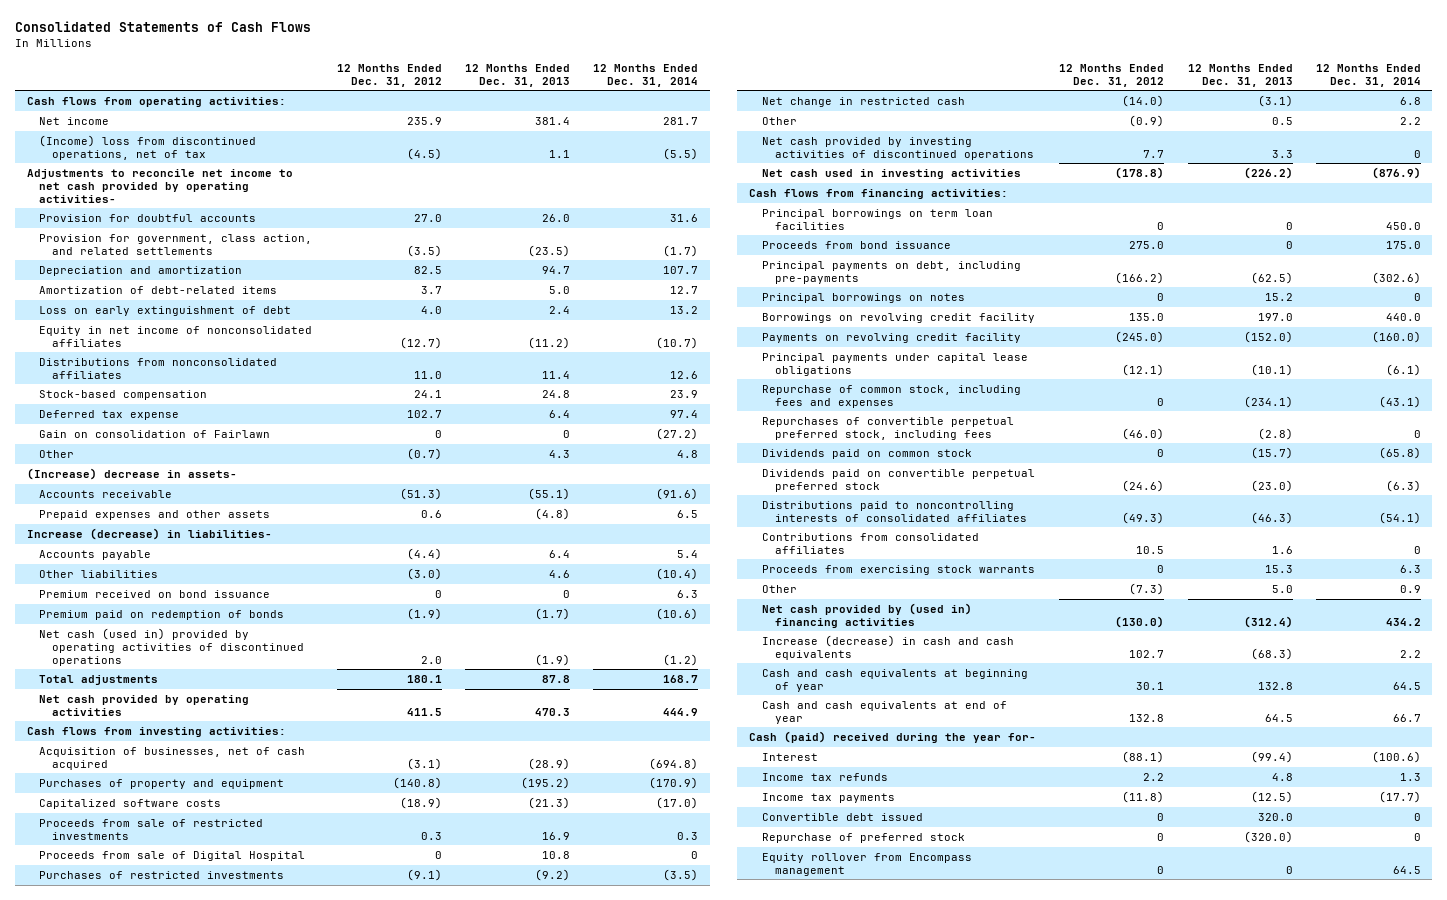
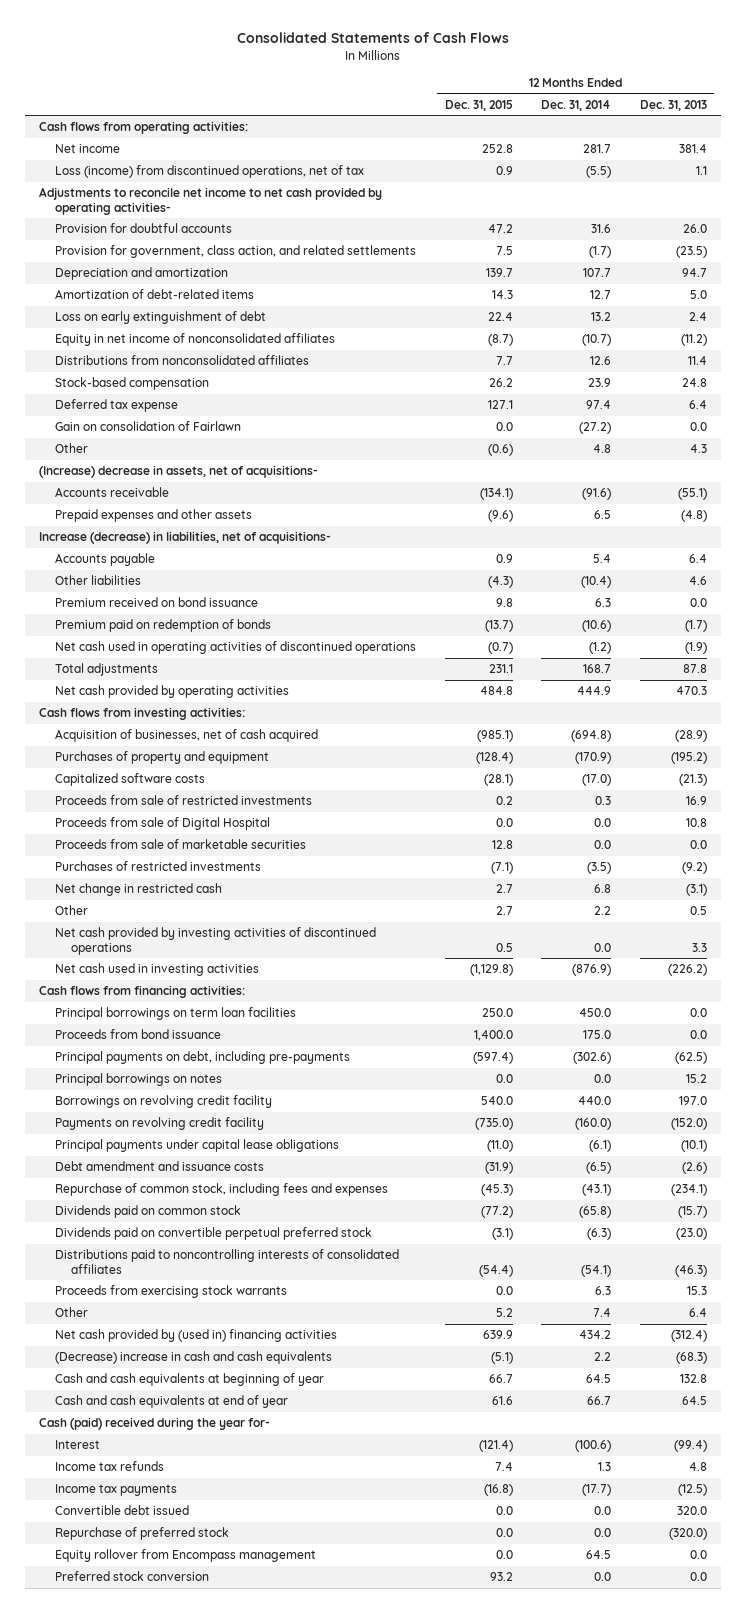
[336,63,442,87] 12 Months Ended Dec. 31, 2012 -> none
none -> [444,99,513,111] Dec. 31, 2015
[39,134,257,160] (Income) loss from discontinued operations, net of tax -> [55,165,365,179] Loss (income) from discontinued operations, net of tax
[563,429,571,438] 0 -> [689,422,707,432] 0.0
[26,467,237,480] (Increase) decrease in assets- -> [38,465,318,479] (Increase) decrease in assets, net of acquisitions-
[26,527,272,540] Increase (decrease) in liabilities- -> [38,531,331,545] Increase (decrease) in liabilities, net of acquisitions-
[563,589,571,598] 0 -> [689,598,707,608] 0.0
[39,627,305,666] Net cash (used in) provided by operating activities of discontinued operations -> [55,641,417,655] Net cash used in operating activities of discontinued operations
[691,850,699,859] 0 -> [594,818,612,828] 0.0
none -> [55,839,307,850] Proceeds from sale of marketable securities
[1413,149,1421,158] 0 -> [594,942,612,952] 0.0
[1285,221,1293,230] 0 -> [689,1008,707,1018] 0.0
[1285,240,1293,249] 0 -> [689,1030,707,1040] 0.0
[1413,292,1421,301] 0 -> [594,1074,612,1084] 0.0
none -> [55,1161,265,1172] Debt amendment and issuance costs
[761,416,1014,440] Repurchases of convertible perpetual preferred stock, including fees -> none
[761,532,979,554] Contributions from consolidated affiliates -> none
[1271,584,1293,593] 5.0 -> [688,1308,707,1318] 6.4
[1399,584,1421,593] 0.9 -> [593,1308,612,1318] 7.4
[761,634,1014,660] Increase (decrease) in cash and cash equivalents -> [55,1351,333,1365] (Decrease) increase in cash and cash equivalents
[1413,812,1421,821] 0 -> [594,1506,612,1516] 0.0
[1413,832,1421,841] 0 -> [594,1528,612,1538] 0.0
[1285,865,1293,874] 0 -> [689,1550,707,1560] 0.0
none -> [55,1571,210,1582] Preferred stock conversion

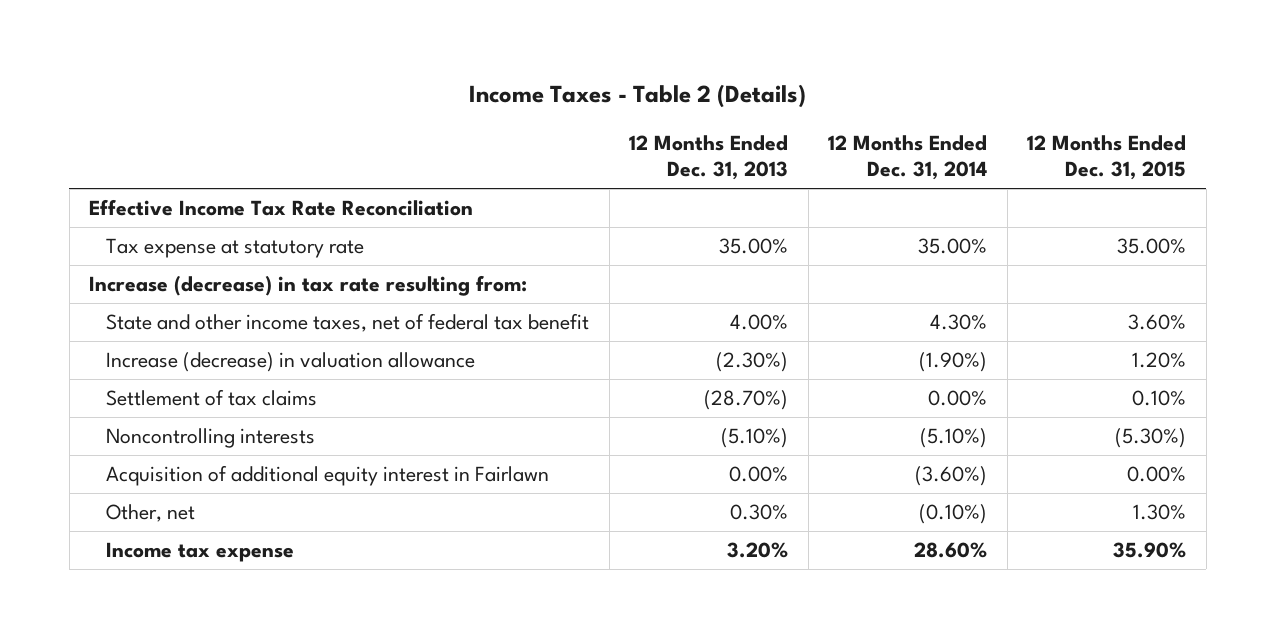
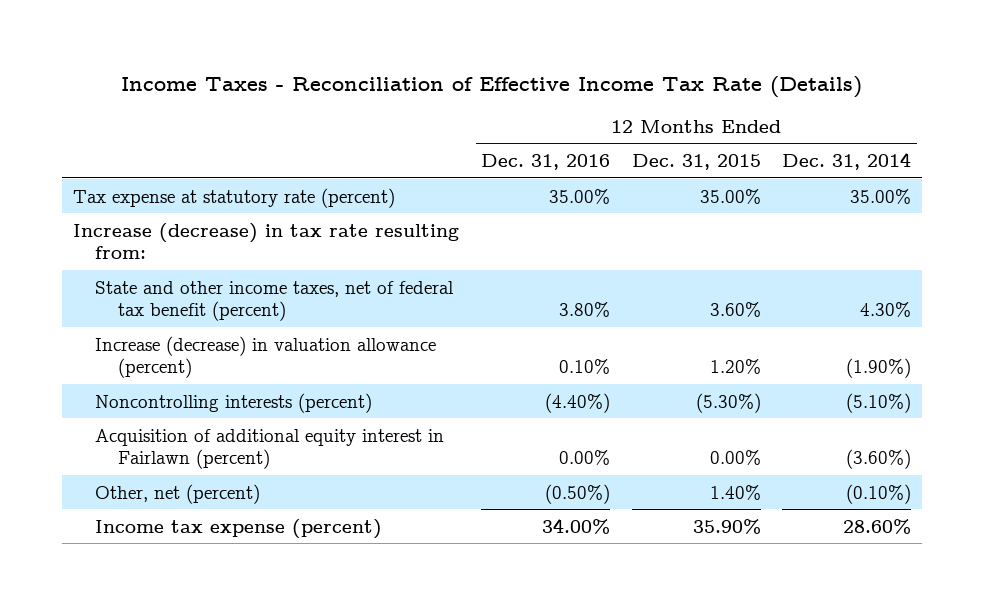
[468,84,806,109] Income Taxes - Table 2 (Details) -> [121,75,863,98] Income Taxes - Reconciliation of Effective Income Tax Rate (Details)
[629,134,789,181] 12 Months Ended Dec. 31, 2013 -> none
none -> [480,154,610,171] Dec. 31, 2016
[89,199,474,217] Effective Income Tax Rate Reconciliation -> none
[106,238,365,259] Tax expense at statutory rate -> [73,187,396,208] Tax expense at statutory rate (percent)
[106,389,318,407] Settlement of tax claims -> none
[106,313,590,333] State and other income taxes, net of federal tax benefit -> [95,280,455,321] State and other income taxes, net of federal tax benefit (percent)
[106,352,476,373] Increase (decrease) in valuation allowance -> [95,335,437,378] Increase (decrease) in valuation allowance (percent)
[106,428,316,449] Noncontrolling interests -> [95,392,373,413] Noncontrolling interests (percent)
[106,465,550,487] Acquisition of additional equity interest in Fairlawn -> [95,428,445,469] Acquisition of additional equity interest in Fairlawn (percent)
[106,504,196,523] Other, net -> [95,483,261,504] Other, net (percent)
[1133,504,1187,521] 1.30% -> [709,484,761,500] 1.40%
[106,542,295,563] Income tax expense -> [95,518,383,539] Income tax expense (percent)

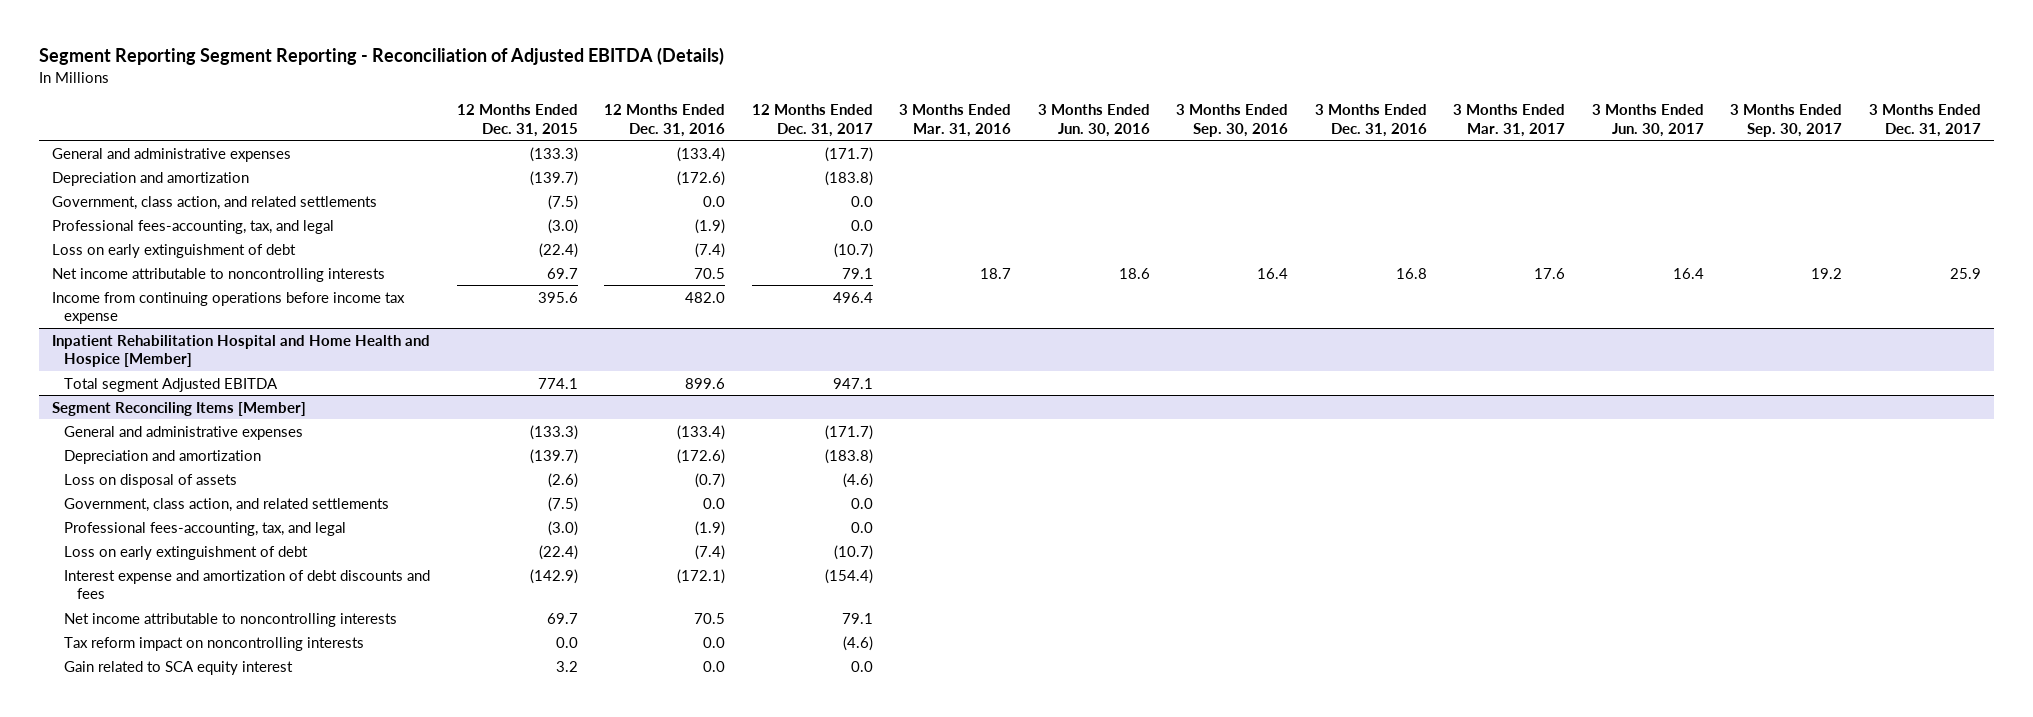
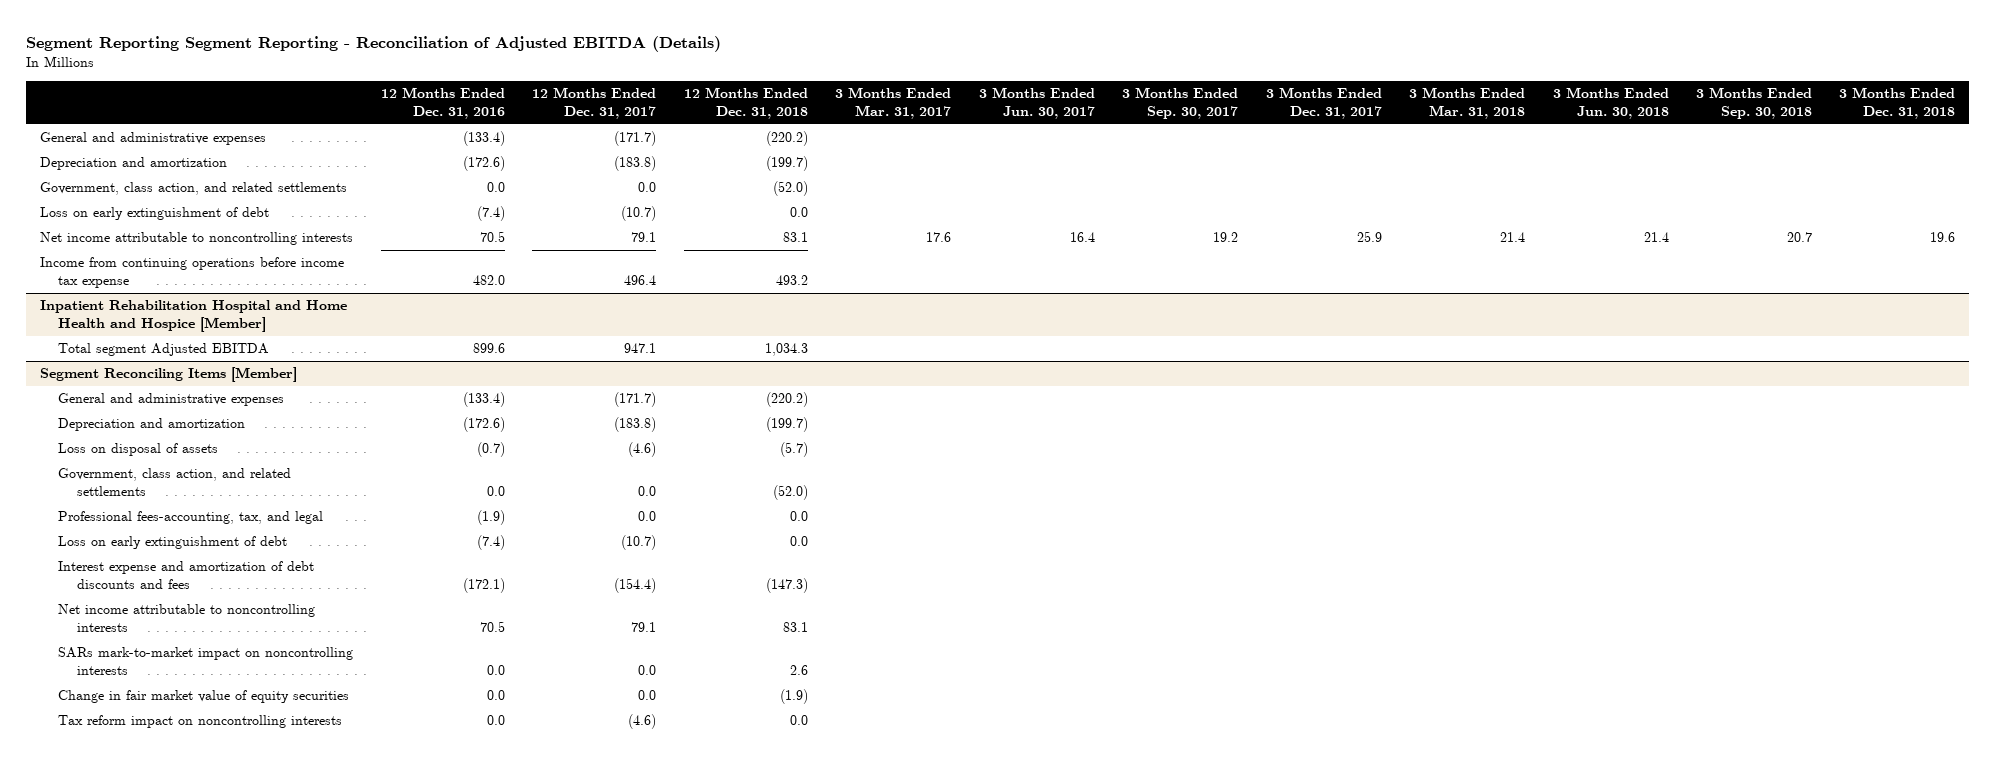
[456,104,578,137] 12 Months Ended Dec. 31, 2015 -> none
[899,104,1012,137] 3 Months Ended Mar. 31, 2016 -> none
[1037,104,1150,137] 3 Months Ended Jun. 30, 2016 -> none
[1176,104,1289,137] 3 Months Ended Sep. 30, 2016 -> none
[1314,104,1427,137] 3 Months Ended Dec. 31, 2016 -> none
none -> [683,87,808,120] 12 Months Ended Dec. 31, 2018
none -> [1409,87,1526,120] 3 Months Ended Mar. 31, 2018
none -> [1552,87,1669,120] 3 Months Ended Jun. 30, 2018
none -> [1696,87,1813,120] 3 Months Ended Sep. 30, 2018
none -> [1839,87,1956,120] 3 Months Ended Dec. 31, 2018
[52,219,335,234] Professional fees-accounting, tax, and legal -> none
none -> [58,647,354,676] SARs mark-to-market impact on noncontrolling interests
none -> [58,690,350,704] Change in fair market value of equity securities
[64,660,294,675] Gain related to SCA equity interest -> none

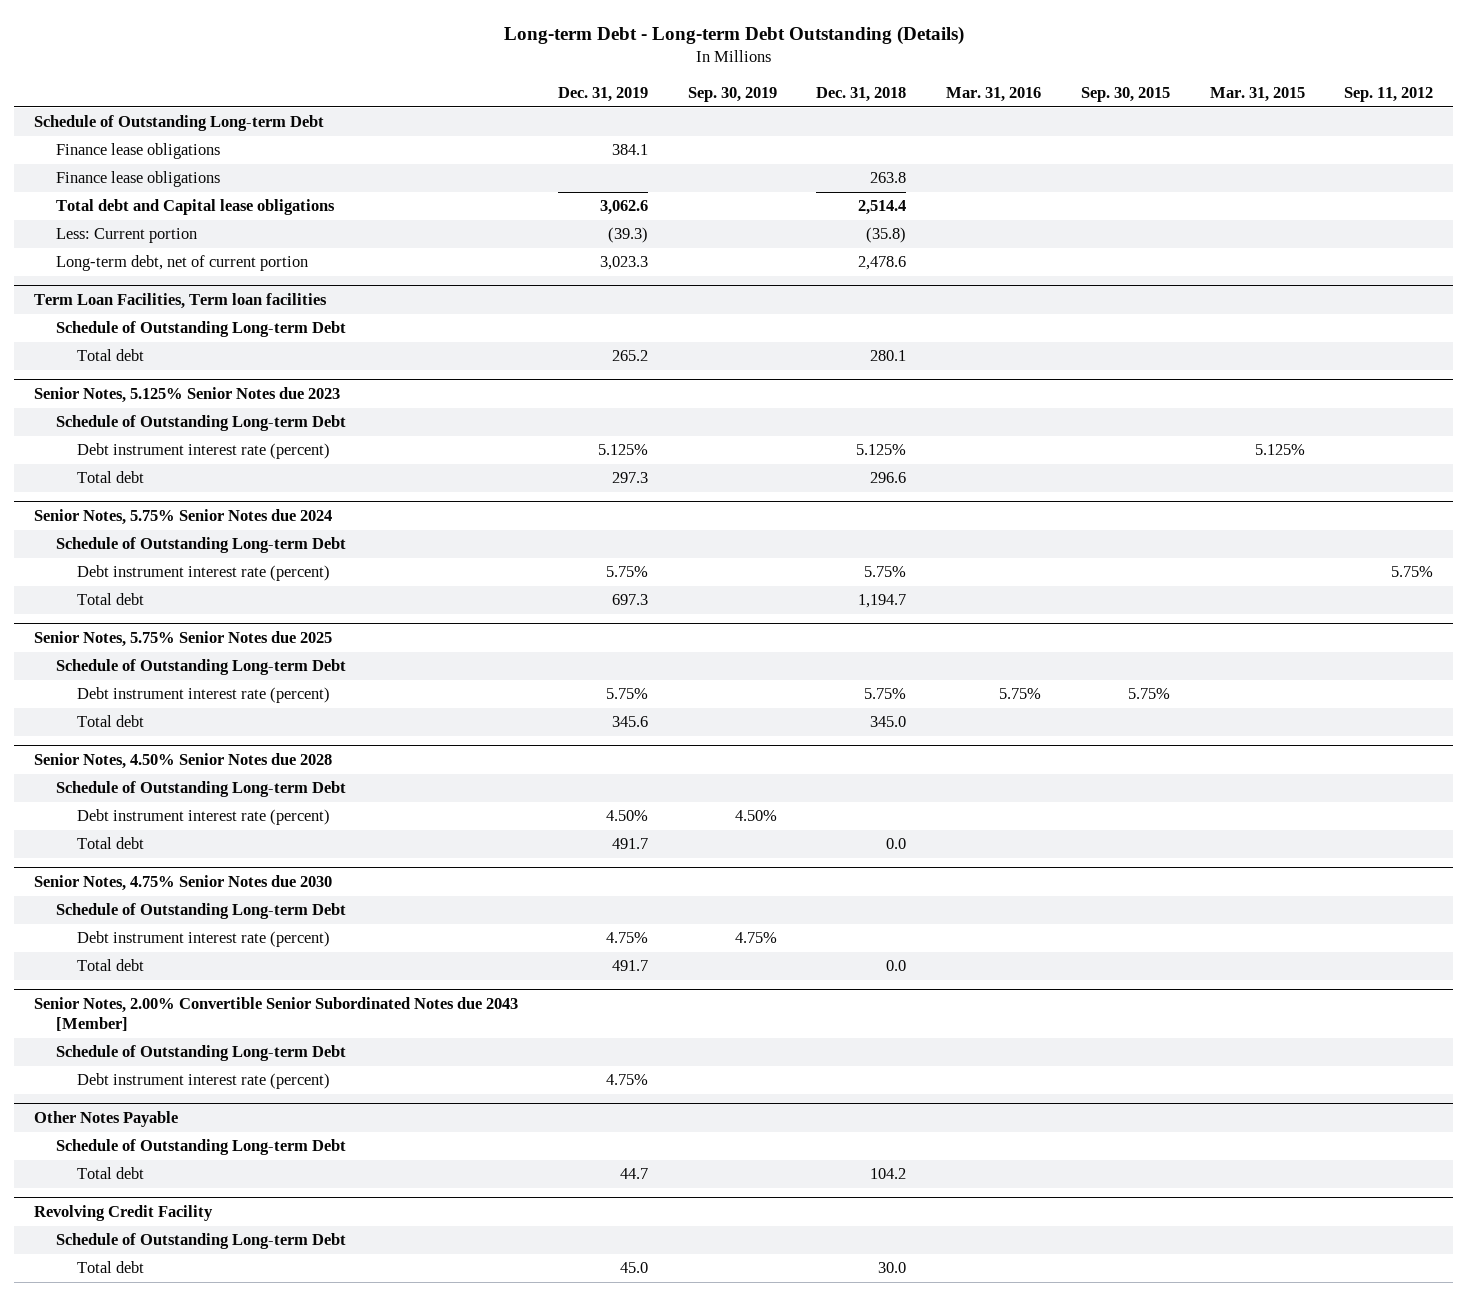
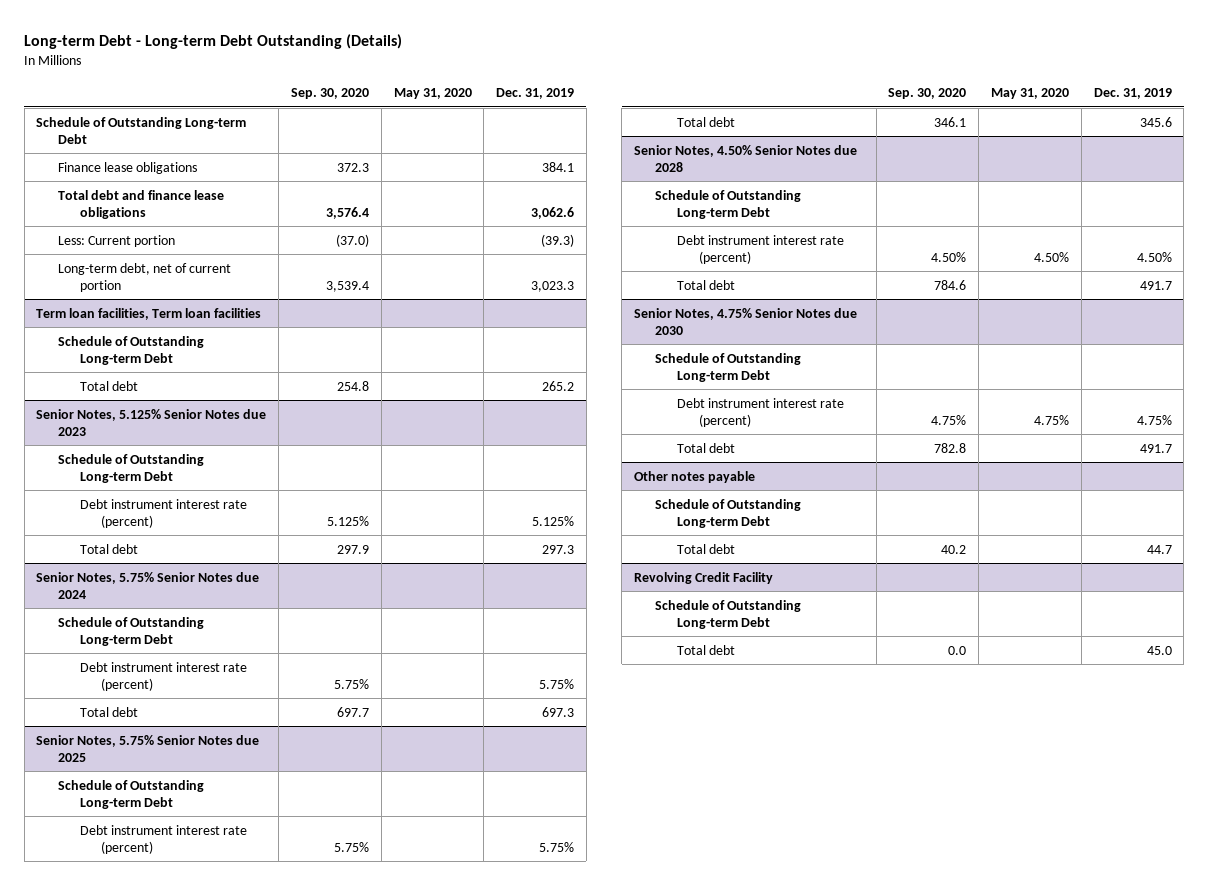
[687,87,777,103] Sep. 30, 2019 -> none
[816,87,907,103] Dec. 31, 2018 -> none
[946,87,1042,103] Mar. 31, 2016 -> none
[1080,87,1170,103] Sep. 30, 2015 -> none
[1209,87,1305,103] Mar. 31, 2015 -> none
[1344,87,1434,103] Sep. 11, 2012 -> none
none -> [291,88,370,100] Sep. 30, 2020
none -> [393,88,472,100] May 31, 2020
[55,171,220,188] Finance lease obligations -> none
[55,199,335,216] Total debt and Capital lease obligations -> [58,189,225,219] Total debt and finance lease obligations
[33,293,327,310] Term Loan Facilities, Term loan facilities -> [36,307,262,320] Term loan facilities, Term loan facilities
[33,997,518,1031] Senior Notes, 2.00% Convertible Senior Subordinated Notes due 2043 [Member] -> none
[55,1045,346,1062] Schedule of Outstanding Long-term Debt -> none
[77,1073,331,1090] Debt instrument interest rate (percent) -> none
[33,1111,178,1128] Other Notes Payable -> [633,470,755,483] Other notes payable

